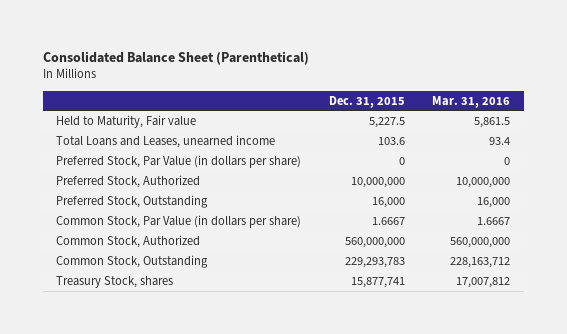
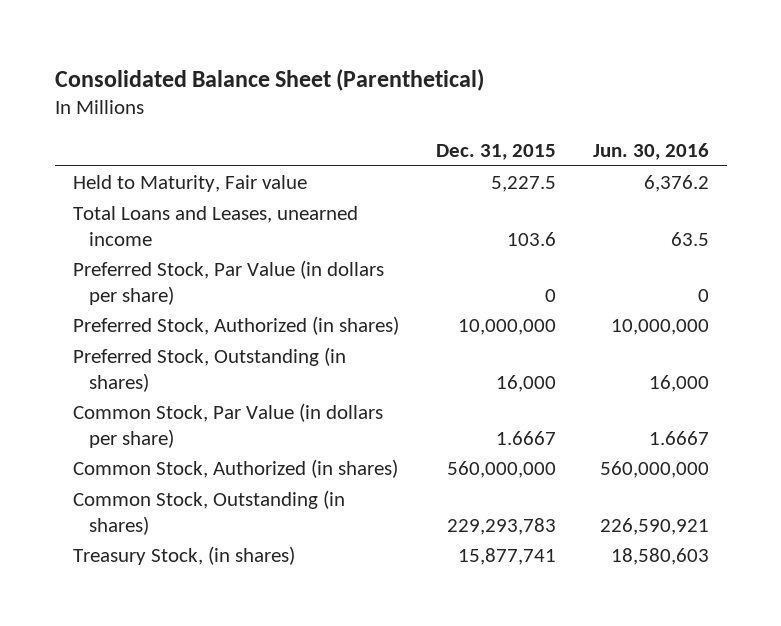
[432,95,511,108] Mar. 31, 2016 -> none
none -> [592,143,709,161] Jun. 30, 2016
[56,174,201,188] Preferred Stock, Authorized -> [72,316,399,336] Preferred Stock, Authorized (in shares)
[56,194,209,208] Preferred Stock, Outstanding -> [72,347,346,392] Preferred Stock, Outstanding (in shares)
[56,234,201,248] Common Stock, Authorized -> [72,459,398,479] Common Stock, Authorized (in shares)
[56,254,209,268] Common Stock, Outstanding -> [72,490,345,535] Common Stock, Outstanding (in shares)
[56,275,174,288] Treasury Stock, shares -> [72,546,295,566] Treasury Stock, (in shares)

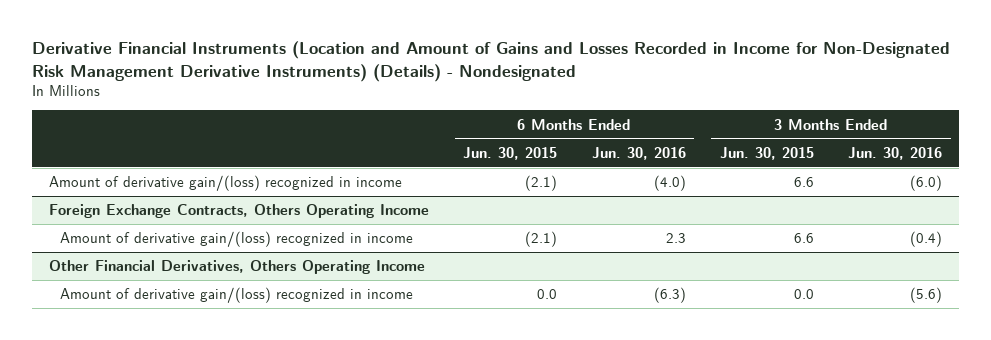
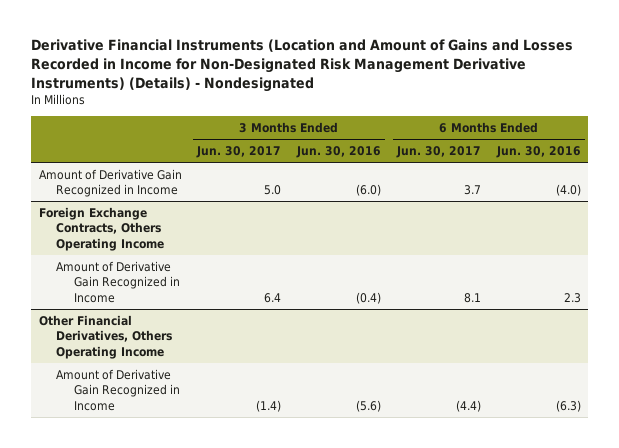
[463,146,558,160] Jun. 30, 2015 -> none
[719,146,814,160] Jun. 30, 2015 -> none
none -> [196,146,282,159] Jun. 30, 2017
none -> [395,146,481,159] Jun. 30, 2017
[48,175,402,192] Amount of derivative gain/(loss) recognized in income -> [38,168,182,198] Amount of Derivative Gain Recognized in Income
[60,231,414,248] Amount of derivative gain/(loss) recognized in income -> [56,260,180,303] Amount of Derivative Gain Recognized in Income
[60,287,414,304] Amount of derivative gain/(loss) recognized in income -> [56,368,180,411] Amount of Derivative Gain Recognized in Income

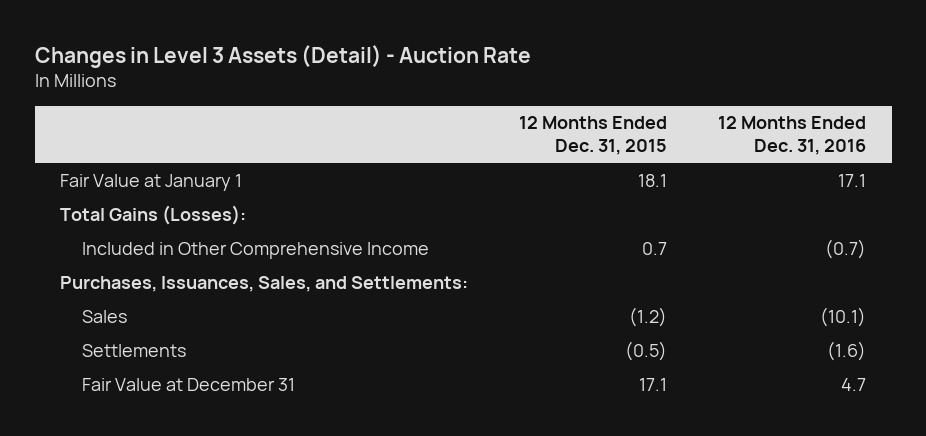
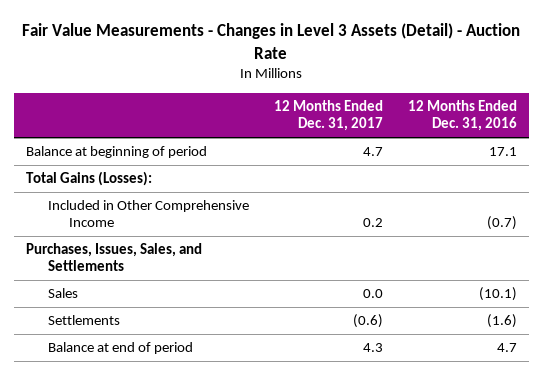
[34,44,531,68] Changes in Level 3 Assets (Detail) - Auction Rate -> [22,23,521,59] Fair Value Measurements - Changes in Level 3 Assets (Detail) - Auction Rate
[519,116,668,155] 12 Months Ended Dec. 31, 2015 -> none
none -> [273,100,383,132] 12 Months Ended Dec. 31, 2017
[60,173,243,191] Fair Value at January 1 -> [25,146,207,159] Balance at beginning of period
[60,275,469,292] Purchases, Issuances, Sales, and Settlements: -> [25,243,202,272] Purchases, Issues, Sales, and Settlements
[82,377,296,391] Fair Value at December 31 -> [47,342,193,355] Balance at end of period

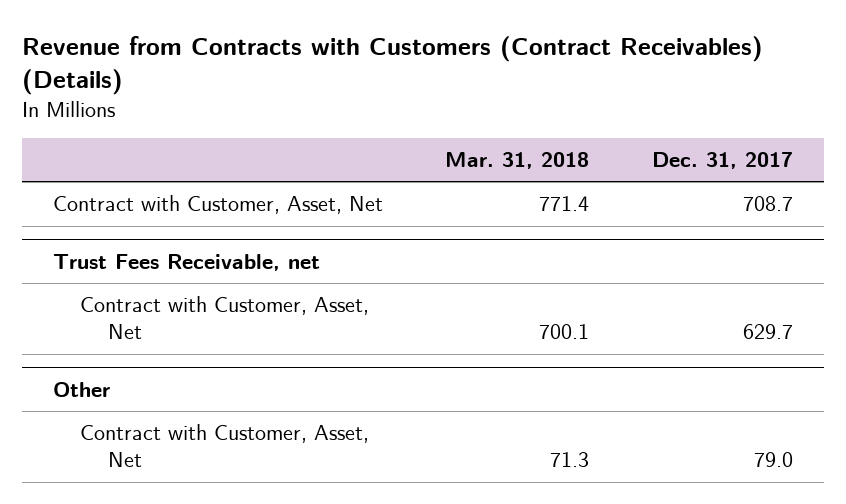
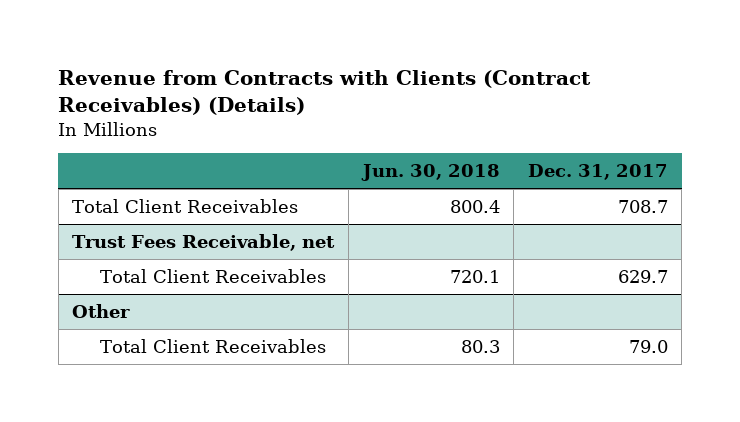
[21,35,763,95] Revenue from Contracts with Customers (Contract Receivables) (Details) -> [58,70,592,116] Revenue from Contracts with Clients (Contract Receivables) (Details)
[445,152,590,170] Mar. 31, 2018 -> none
none -> [360,164,500,182] Jun. 30, 2018
[52,195,383,215] Contract with Customer, Asset, Net -> [72,198,299,213] Total Client Receivables
[80,296,370,340] Contract with Customer, Asset, Net -> [100,268,327,283] Total Client Receivables
[80,424,370,468] Contract with Customer, Asset, Net -> [100,338,327,353] Total Client Receivables

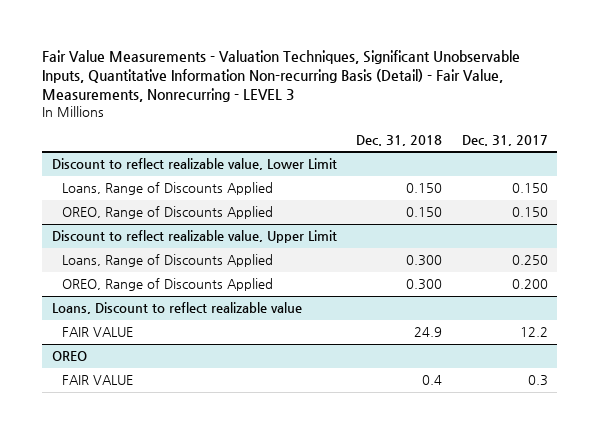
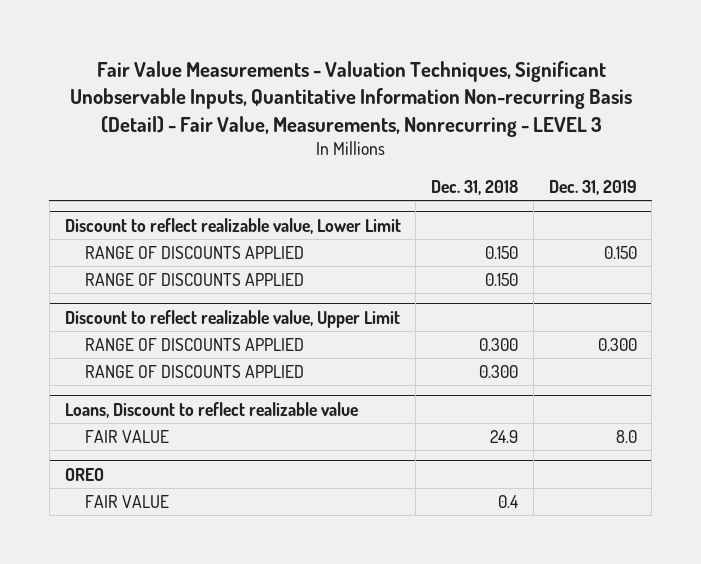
[461,134,548,146] Dec. 31, 2017 -> none
none -> [548,180,637,196] Dec. 31, 2019
[62,182,274,196] Loans, Range of Discounts Applied -> [84,245,304,259] RANGE OF DISCOUNTS APPLIED
[62,206,274,220] OREO, Range of Discounts Applied -> [84,272,304,286] RANGE OF DISCOUNTS APPLIED
[62,254,274,268] Loans, Range of Discounts Applied -> [84,337,304,351] RANGE OF DISCOUNTS APPLIED
[62,278,274,292] OREO, Range of Discounts Applied -> [84,364,304,378] RANGE OF DISCOUNTS APPLIED

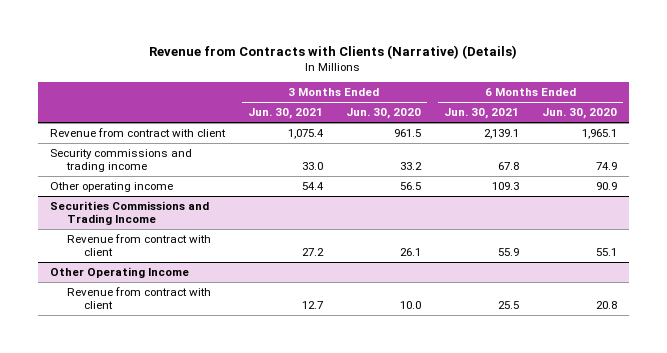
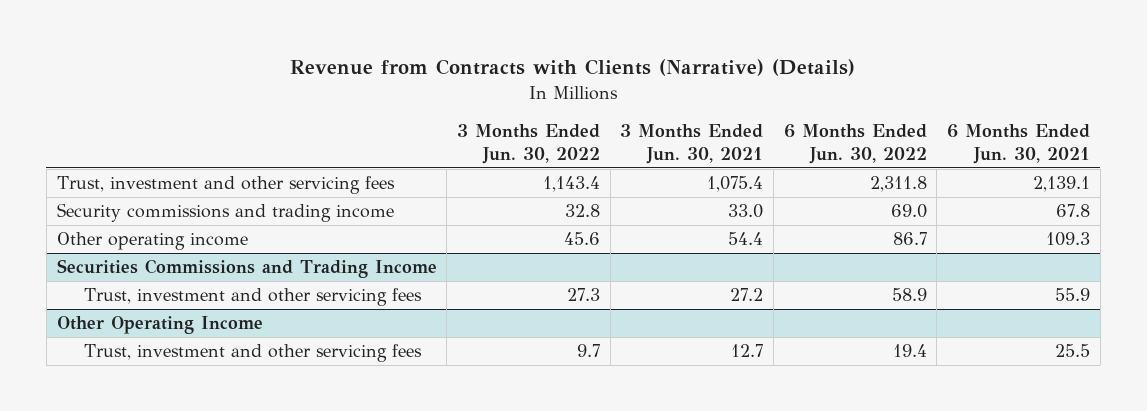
[345,108,421,120] Jun. 30, 2020 -> none
[542,108,618,120] Jun. 30, 2020 -> none
none -> [456,123,600,164] 3 Months Ended Jun. 30, 2022
none -> [783,123,927,164] 6 Months Ended Jun. 30, 2022
[49,127,226,137] Revenue from contract with client -> [56,176,395,195] Trust, investment and other servicing fees
[67,233,212,257] Revenue from contract with client -> [84,288,423,307] Trust, investment and other servicing fees
[67,286,212,310] Revenue from contract with client -> [84,344,423,363] Trust, investment and other servicing fees

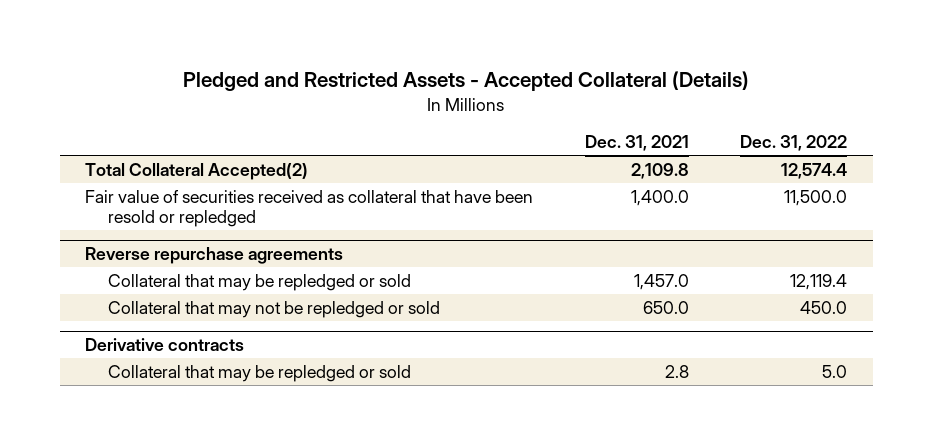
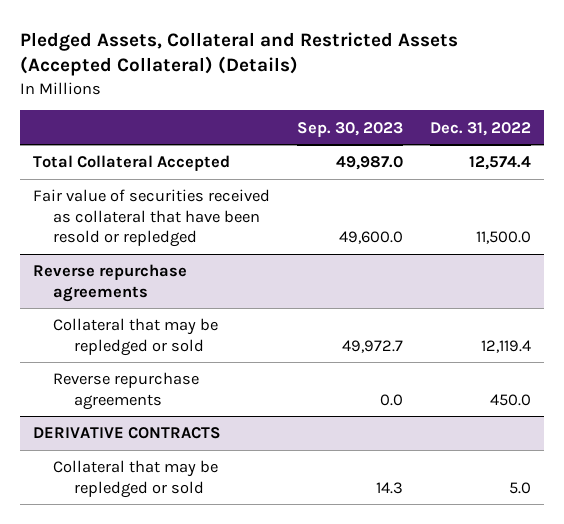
[183,71,750,92] Pledged and Restricted Assets - Accepted Collateral (Details) -> [19,31,458,77] Pledged Assets, Collateral and Restricted Assets (Accepted Collateral) (Details)
[584,135,689,152] Dec. 31, 2021 -> none
none -> [297,121,404,137] Sep. 30, 2023
[85,162,309,180] Total Collateral Accepted(2) -> [33,155,231,172] Total Collateral Accepted
[108,300,441,318] Collateral that may not be repledged or sold -> [53,372,200,410] Reverse repurchase agreements
[85,337,245,351] Derivative contracts -> [33,427,222,440] DERIVATIVE CONTRACTS

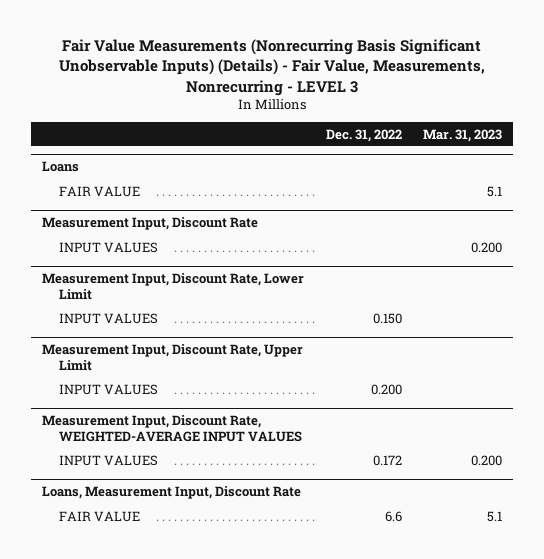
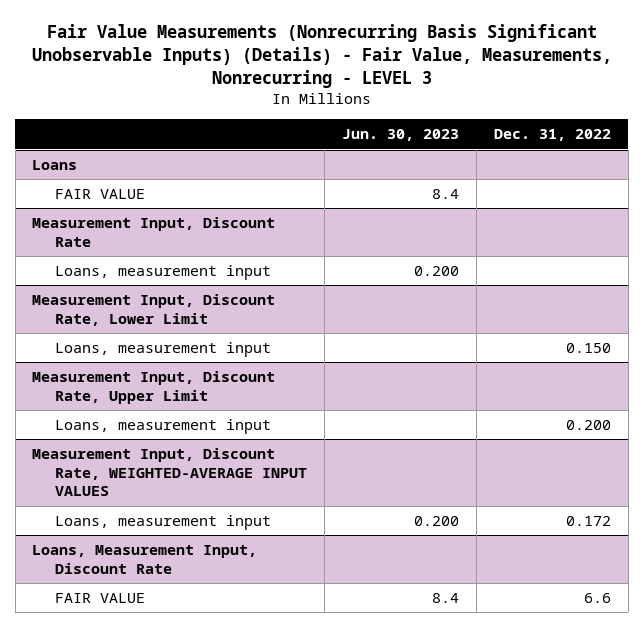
[423,128,503,142] Mar. 31, 2023 -> none
none -> [342,129,460,142] Jun. 30, 2023
[59,241,159,253] INPUT VALUES -> [55,264,272,280] Loans, measurement input
[59,312,159,324] INPUT VALUES -> [55,341,272,357] Loans, measurement input
[59,383,159,395] INPUT VALUES -> [55,418,272,434] Loans, measurement input
[59,454,159,466] INPUT VALUES -> [55,514,272,530] Loans, measurement input

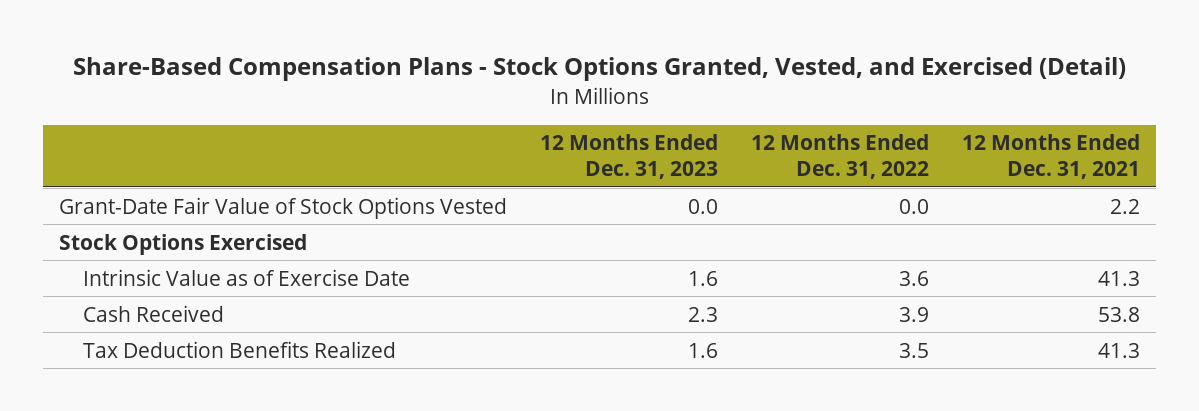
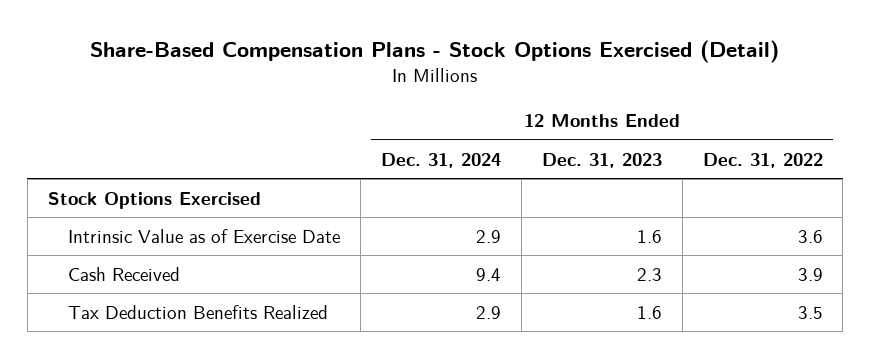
[72,57,1126,82] Share-Based Compensation Plans - Stock Options Granted, Vested, and Exercised (Detail) -> [90,39,780,63] Share-Based Compensation Plans - Stock Options Exercised (Detail)
[962,134,1141,180] 12 Months Ended Dec. 31, 2021 -> none
none -> [381,152,502,168] Dec. 31, 2024
[59,196,508,219] Grant-Date Fair Value of Stock Options Vested -> none

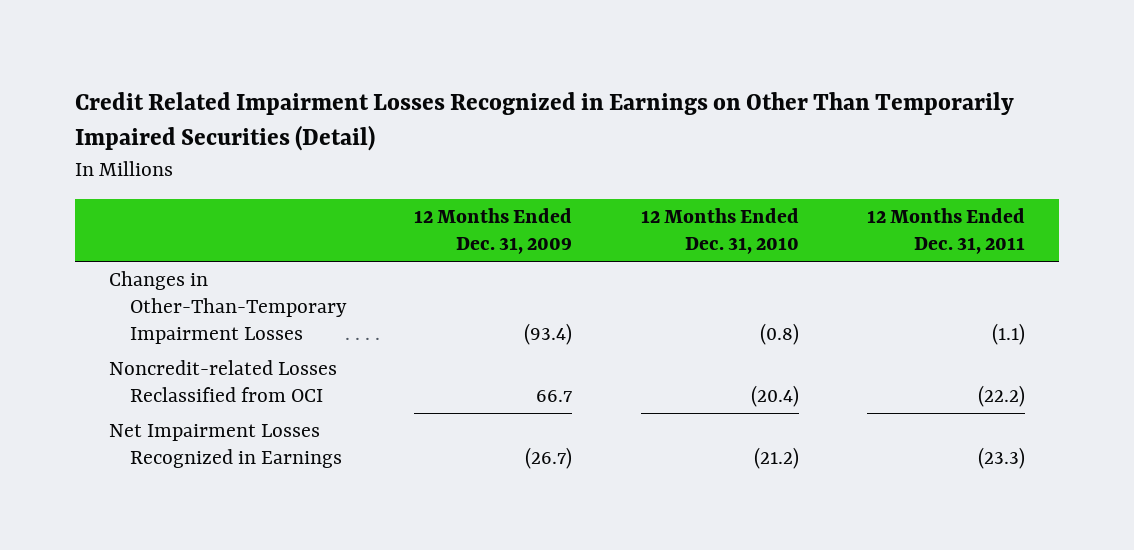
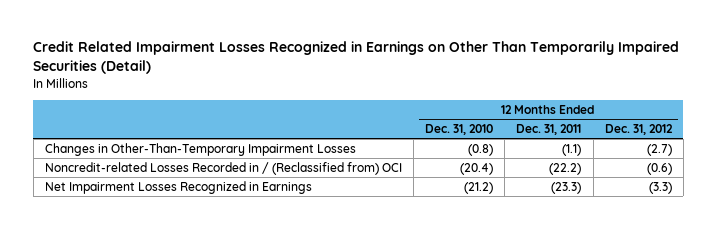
[414,208,573,255] 12 Months Ended Dec. 31, 2009 -> none
none -> [604,123,673,135] Dec. 31, 2012
[108,360,337,403] Noncredit-related Losses Reclassified from OCI -> [45,161,403,175] Noncredit-related Losses Recorded in / (Reclassified from) OCI

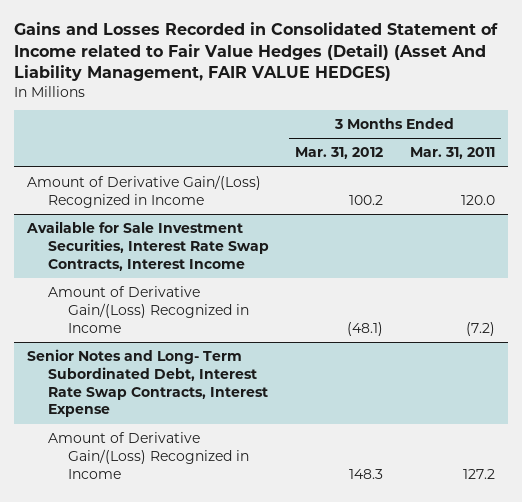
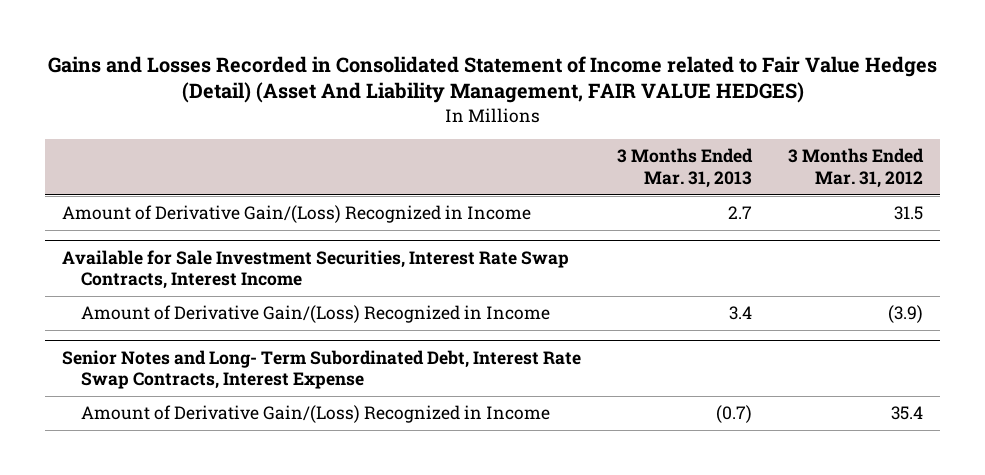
[409,147,495,160] Mar. 31, 2011 -> none
none -> [617,148,754,188] 3 Months Ended Mar. 31, 2013
[349,194,384,205] 100.2 -> [893,206,923,221] 31.5
[347,321,384,336] (48.1) -> [887,305,923,324] (3.9)
[349,468,384,479] 148.3 -> [890,406,923,421] 35.4

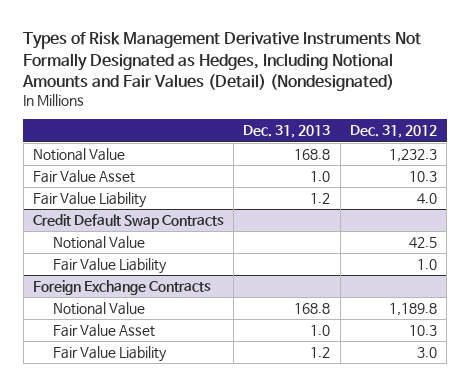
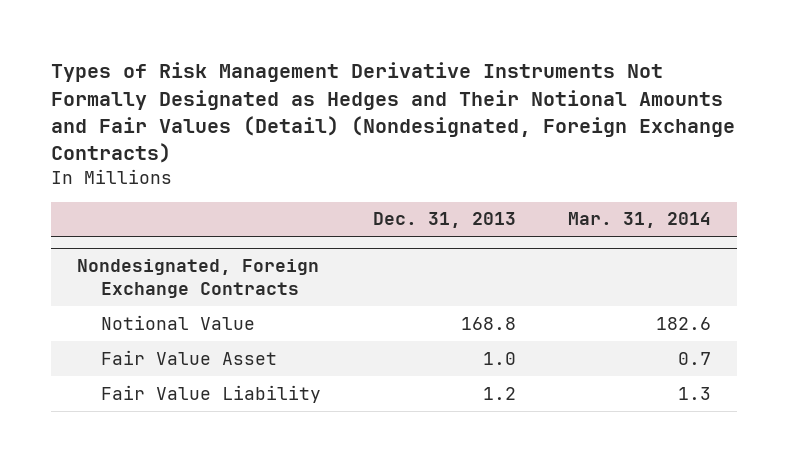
[22,32,422,91] Types of Risk Management Derivative Instruments Not Formally Designated as Hedges, Including Notional Amounts and Fair Values (Detail) (Nondesignated) -> [50,62,735,164] Types of Risk Management Derivative Instruments Not Formally Designated as Hedges and Their Notional Amounts and Fair Values (Detail) (Nondesignated, Foreign Exchange Contracts)
[350,125,438,139] Dec. 31, 2012 -> none
none -> [568,212,712,229] Mar. 31, 2014
[32,148,125,162] Notional Value -> none
[32,170,135,184] Fair Value Asset -> none
[32,192,147,209] Fair Value Liability -> none
[32,214,224,230] Credit Default Swap Contracts -> none
[52,236,145,250] Notional Value -> none
[52,258,167,275] Fair Value Liability -> none
[32,280,211,296] Foreign Exchange Contracts -> [76,259,319,298] Nondesignated, Foreign Exchange Contracts

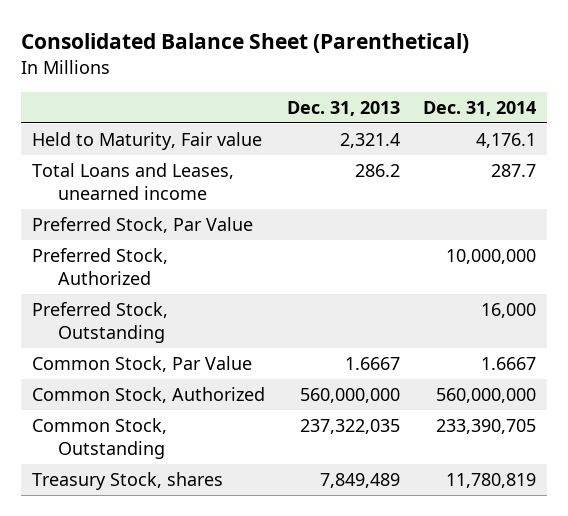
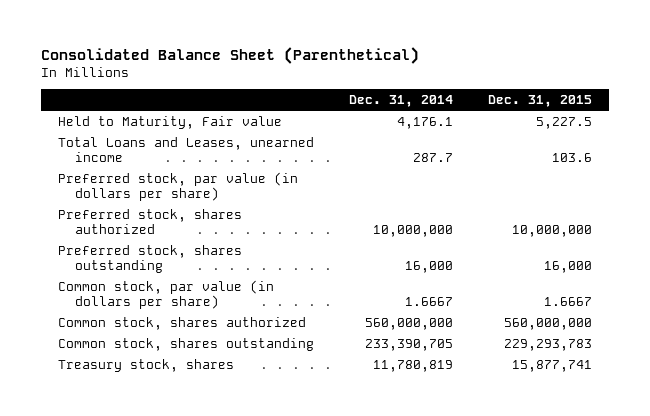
[287,100,401,116] Dec. 31, 2013 -> none
none -> [487,95,592,108] Dec. 31, 2015
[32,216,254,233] Preferred Stock, Par Value -> [58,171,299,201] Preferred stock, par value (in dollars per share)
[32,247,169,285] Preferred Stock, Authorized -> [58,208,243,234] Preferred stock, shares authorized
[32,301,169,343] Preferred Stock, Outstanding -> [58,244,243,273] Preferred stock, shares outstanding
[32,355,253,372] Common Stock, Par Value -> [58,279,275,309] Common stock, par value (in dollars per share)
[32,386,266,403] Common Stock, Authorized -> [58,316,307,330] Common stock, shares authorized
[32,417,168,459] Common Stock, Outstanding -> [58,337,315,351] Common stock, shares outstanding
[32,471,224,490] Treasury Stock, shares -> [58,358,235,372] Treasury stock, shares

